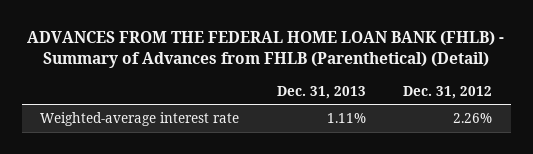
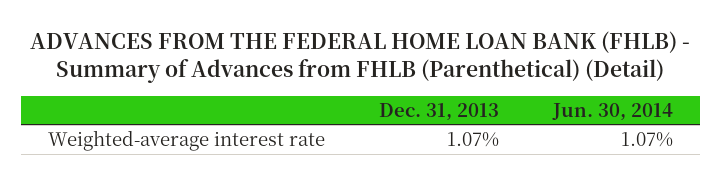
[403,85,493,99] Dec. 31, 2012 -> none
none -> [551,102,673,121] Jun. 30, 2014
[326,113,366,124] 1.11% -> [446,131,499,147] 1.07%

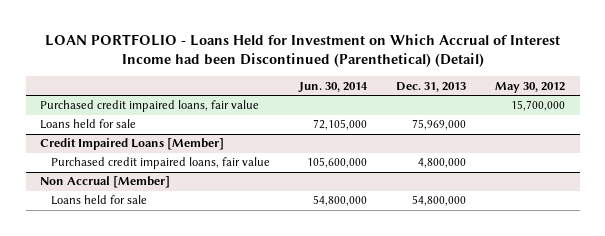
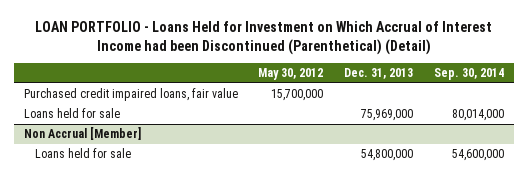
[297,81,368,93] Jun. 30, 2014 -> none
none -> [433,68,504,81] Sep. 30, 2014
[40,138,225,151] Credit Impaired Loans [Member] -> none
[50,157,270,170] Purchased credit impaired loans, fair value -> none

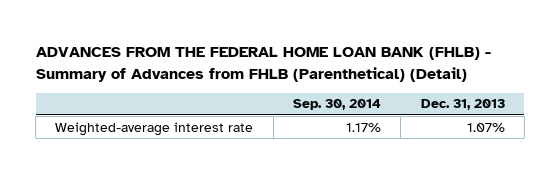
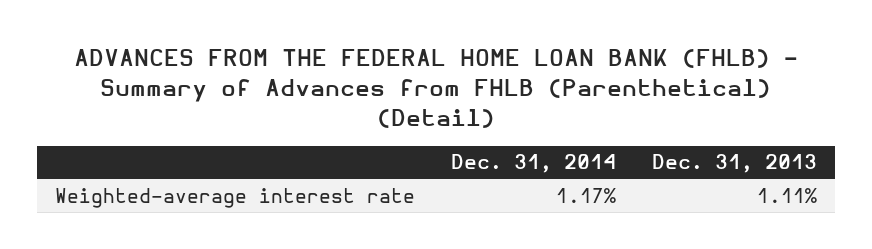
[293,99,382,111] Sep. 30, 2014 -> none
none -> [450,154,616,174] Dec. 31, 2014
[466,122,505,132] 1.07% -> [756,187,817,203] 1.11%

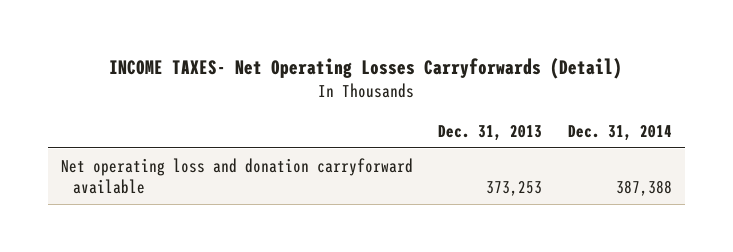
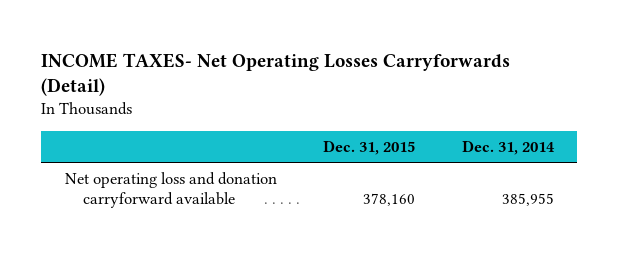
[438,124,543,141] Dec. 31, 2013 -> none
none -> [323,139,416,155] Dec. 31, 2015
[616,180,673,197] 387,388 -> [501,193,554,207] 385,955

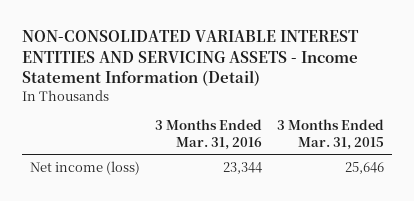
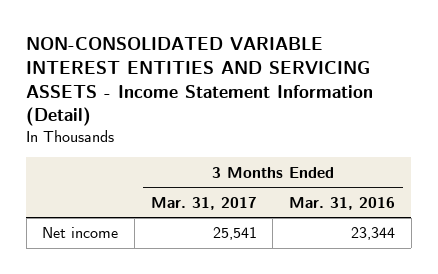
[276,119,384,150] 3 Months Ended Mar. 31, 2015 -> none
none -> [150,196,257,210] Mar. 31, 2017
[29,160,140,175] Net income (loss) -> [42,227,119,239] Net income

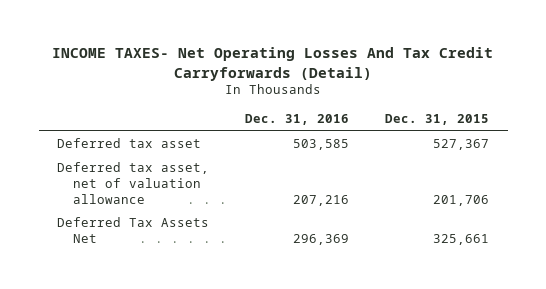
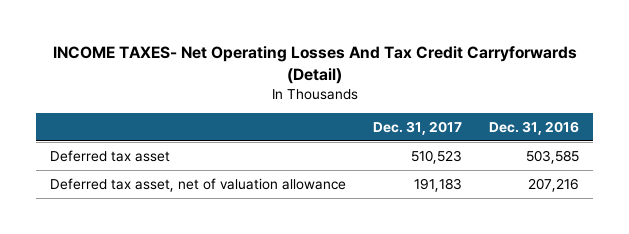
[385,114,490,126] Dec. 31, 2015 -> none
none -> [373,120,463,135] Dec. 31, 2017
[56,217,209,244] Deferred Tax Assets Net -> none

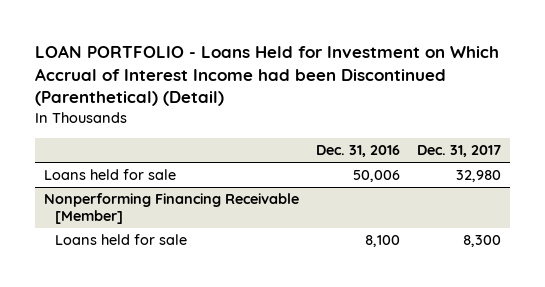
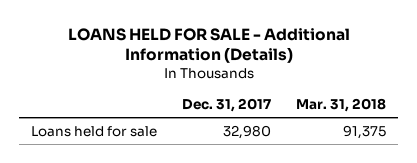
[35,44,500,107] LOAN PORTFOLIO - Loans Held for Investment on Which Accrual of Interest Income had been Discontinued (Parenthetical) (Detail) -> [67,27,350,64] LOANS HELD FOR SALE - Additional Information (Details)
[315,145,400,158] Dec. 31, 2016 -> none
none -> [295,98,386,113] Mar. 31, 2018
[43,193,299,225] Nonperforming Financing Receivable [Member] -> none
[55,234,188,246] Loans held for sale -> none

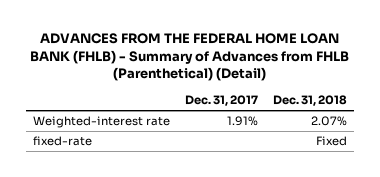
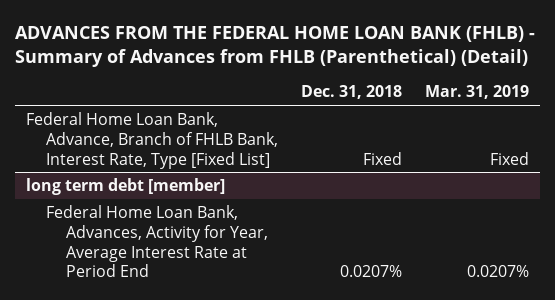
[184,95,258,107] Dec. 31, 2017 -> none
none -> [424,85,529,100] Mar. 31, 2019
[32,116,170,129] Weighted-interest rate -> none
[32,136,92,147] fixed-rate -> [26,111,278,169] Federal Home Loan Bank, Advance, Branch of FHLB Bank, Interest Rate, Type [Fixed List]
none -> [26,177,226,195] long term debt [member]
none -> [45,204,268,278] Federal Home Loan Bank, Advances, Activity for Year, Average Interest Rate at Period End

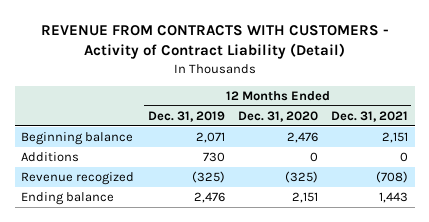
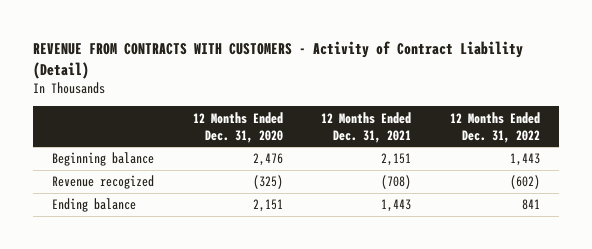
[147,110,225,122] Dec. 31, 2019 -> none
none -> [450,111,541,143] 12 Months Ended Dec. 31, 2022
[21,152,80,163] Additions -> none

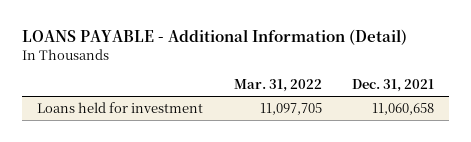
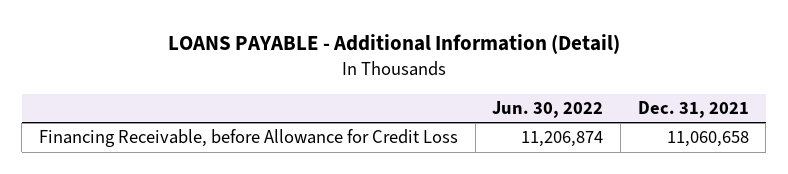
[233,79,322,93] Mar. 31, 2022 -> none
none -> [492,101,604,119] Jun. 30, 2022
[37,102,204,114] Loans held for investment -> [38,129,458,148] Financing Receivable, before Allowance for Credit Loss

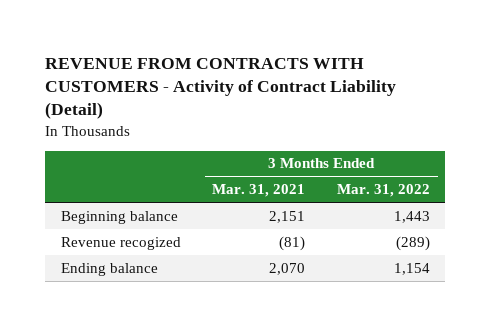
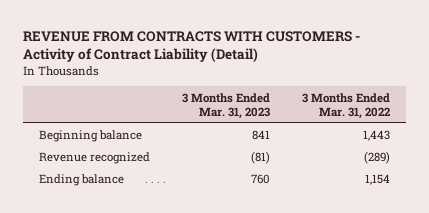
[212,184,306,198] Mar. 31, 2021 -> none
none -> [181,92,270,119] 3 Months Ended Mar. 31, 2023
[60,236,181,250] Revenue recogized -> [38,152,150,165] Revenue recognized

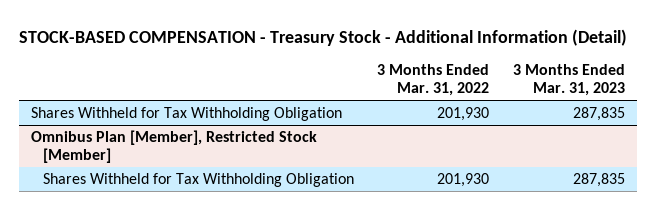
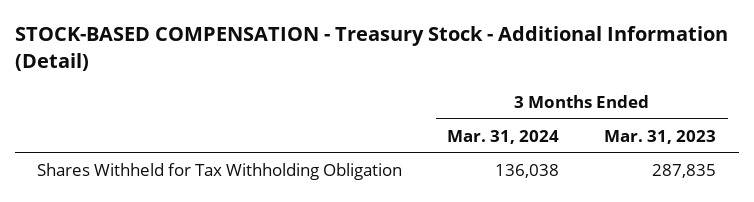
[377,64,490,97] 3 Months Ended Mar. 31, 2022 -> none
none -> [447,129,560,144] Mar. 31, 2024
[30,130,317,164] Omnibus Plan [Member], Restricted Stock [Member] -> none
[42,173,354,188] Shares Withheld for Tax Withholding Obligation -> none

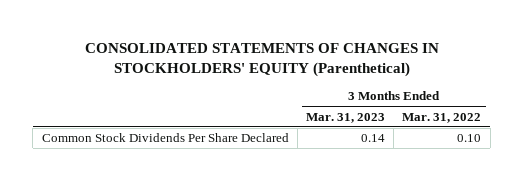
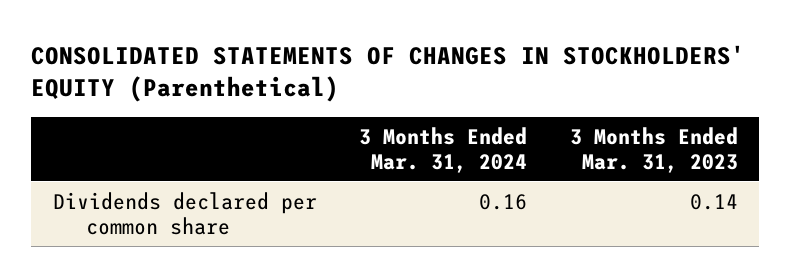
[402,112,482,123] Mar. 31, 2022 -> none
none -> [359,126,528,173] 3 Months Ended Mar. 31, 2024
[41,133,289,143] Common Stock Dividends Per Share Declared -> [52,191,317,235] Dividends declared per common share

